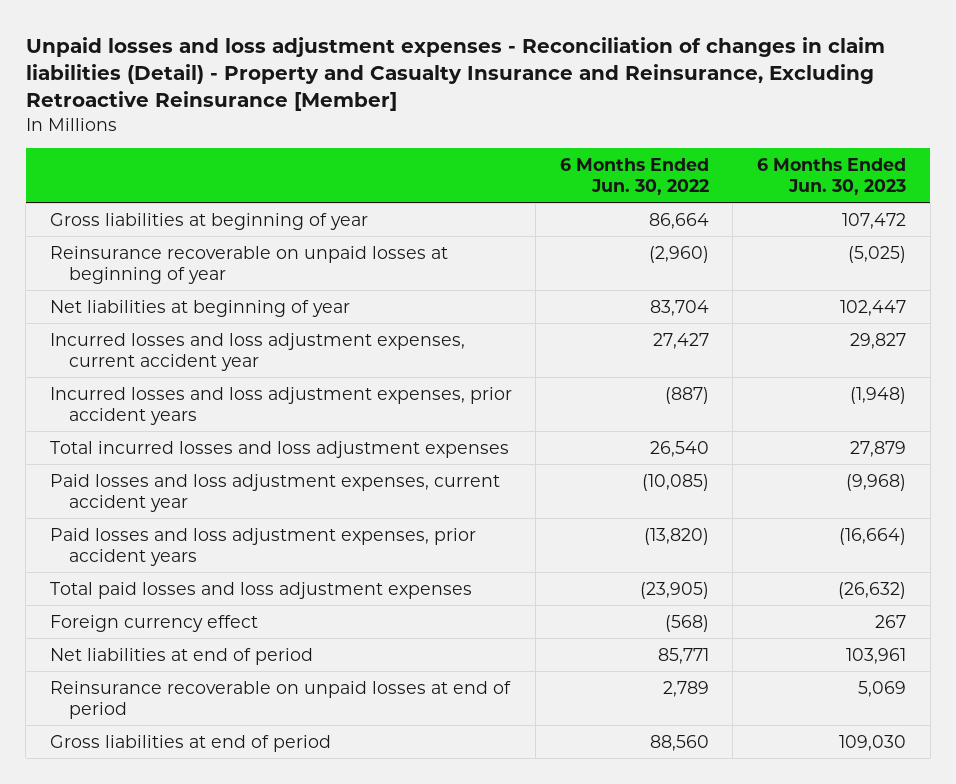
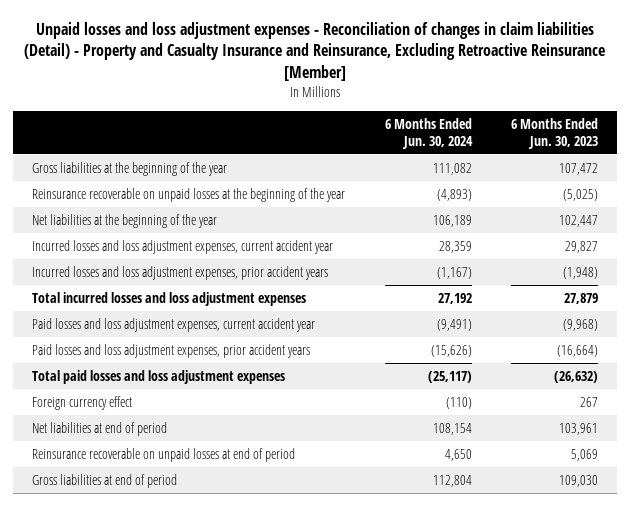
[559,157,709,196] 6 Months Ended Jun. 30, 2022 -> none
none -> [384,117,473,150] 6 Months Ended Jun. 30, 2024
[49,212,368,230] Gross liabilities at beginning of year -> [32,161,228,176] Gross liabilities at the beginning of the year
[49,245,448,284] Reinsurance recoverable on unpaid losses at beginning of year -> [32,187,346,202] Reinsurance recoverable on unpaid losses at the beginning of the year
[49,299,350,317] Net liabilities at beginning of year -> [32,213,218,228] Net liabilities at the beginning of the year

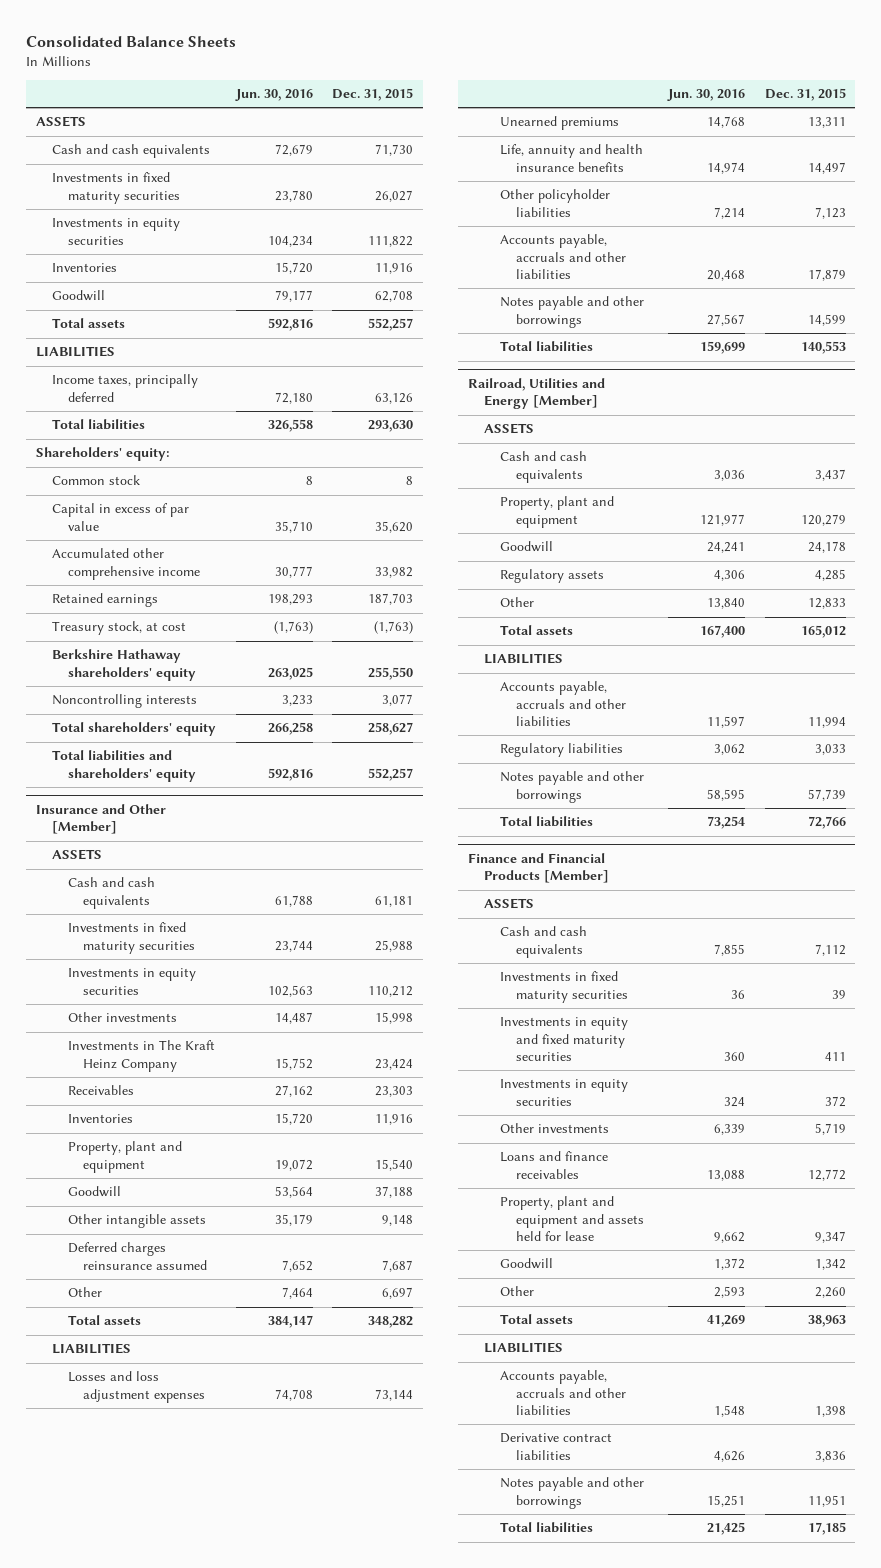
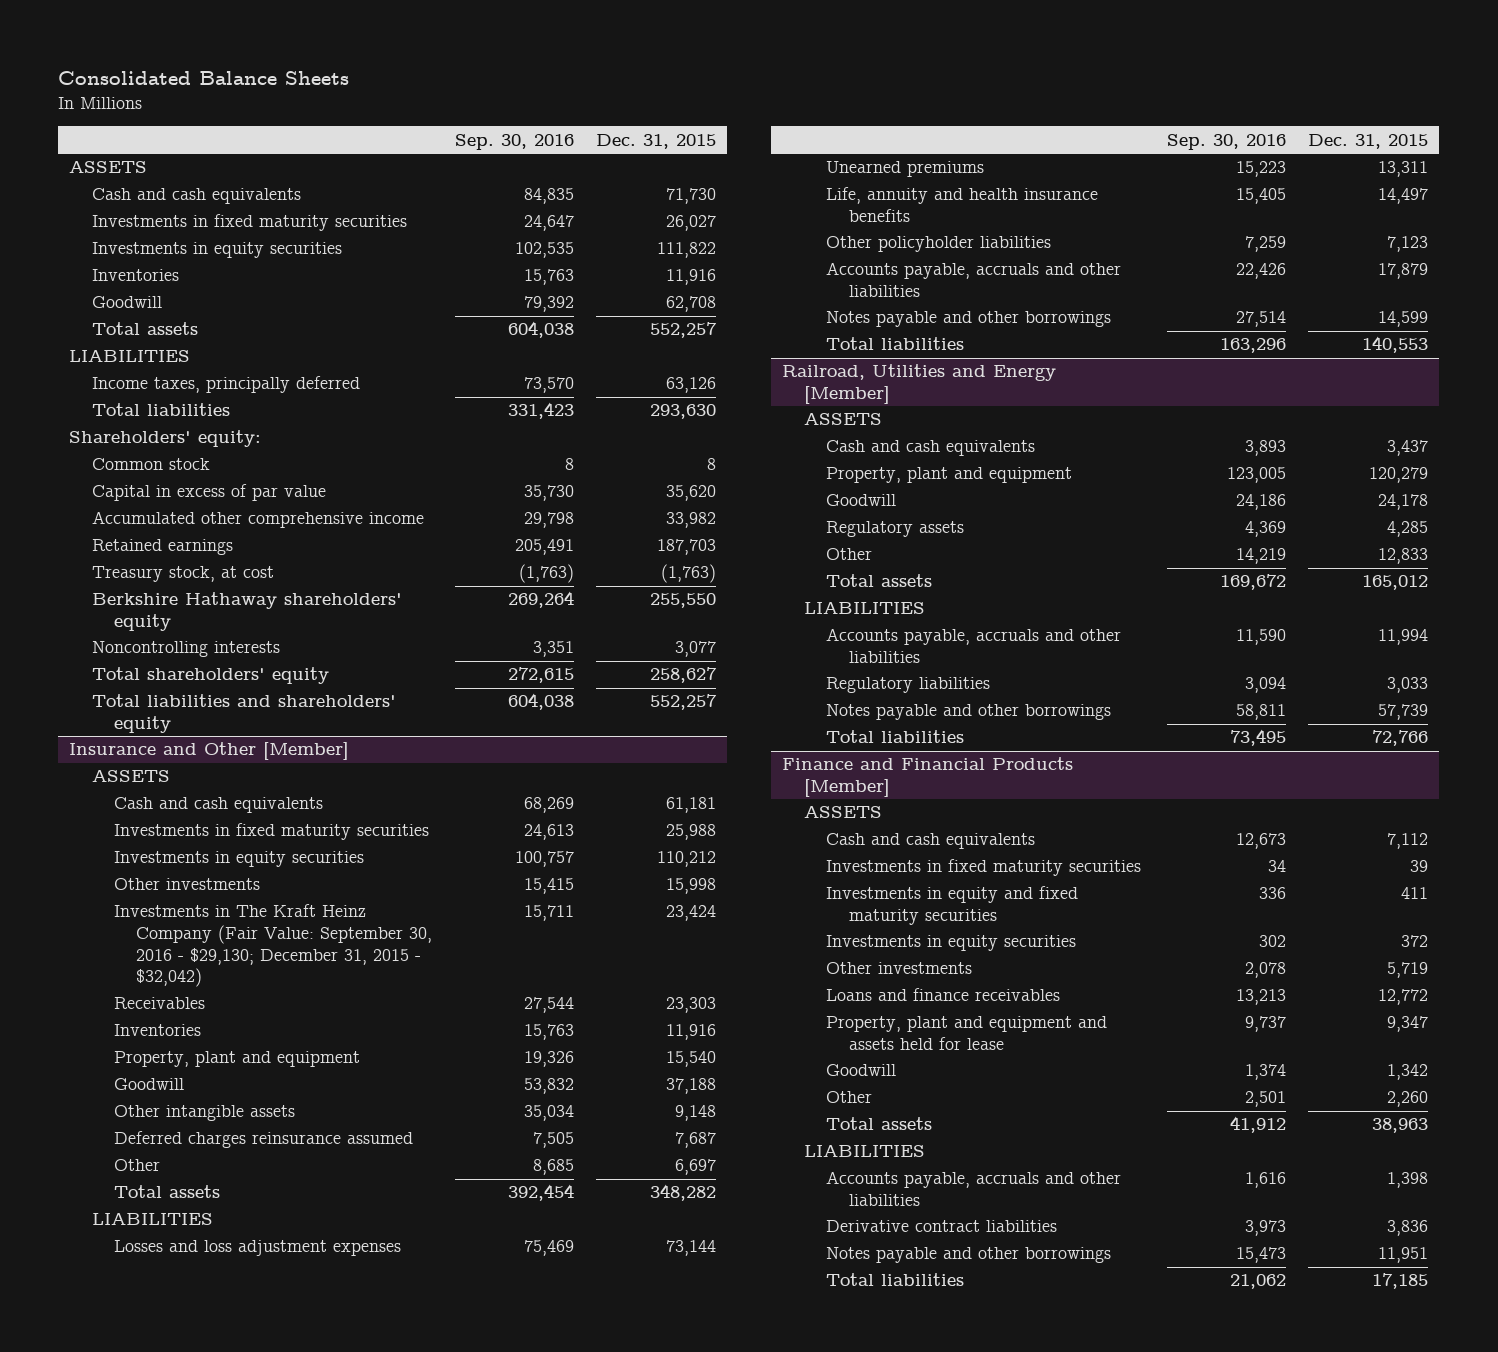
[234,88,313,101] Jun. 30, 2016 -> none
none -> [454,133,574,150] Sep. 30, 2016
[67,1040,215,1072] Investments in The Kraft Heinz Company -> [114,904,433,988] Investments in The Kraft Heinz Company (Fair Value: September 30, 2016 - $29,130; December 31, 2015 - $32,042)

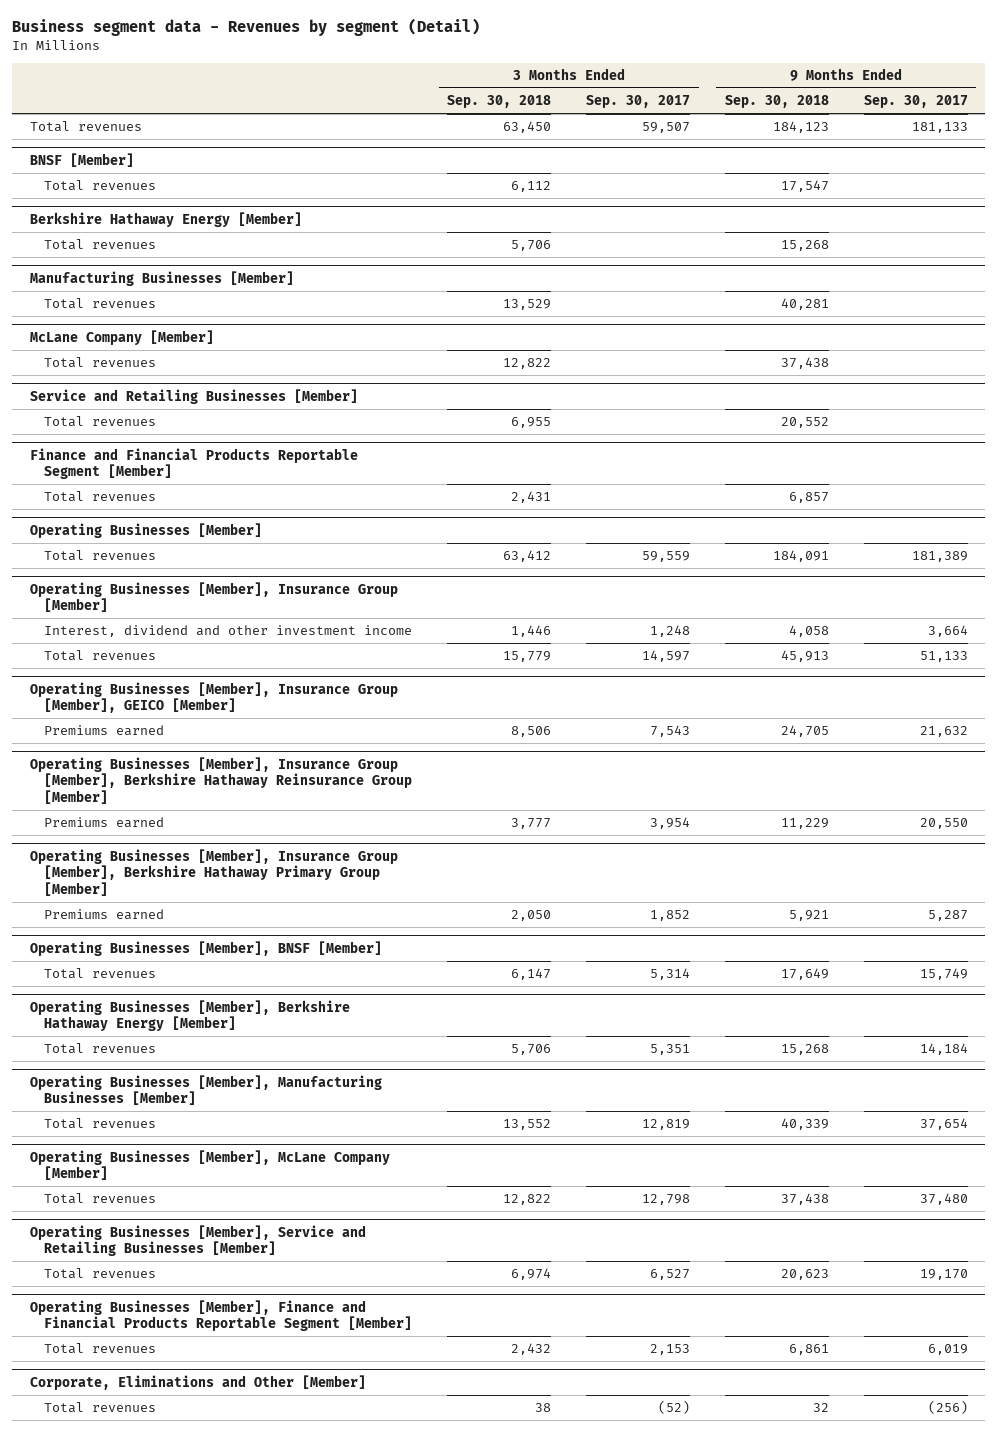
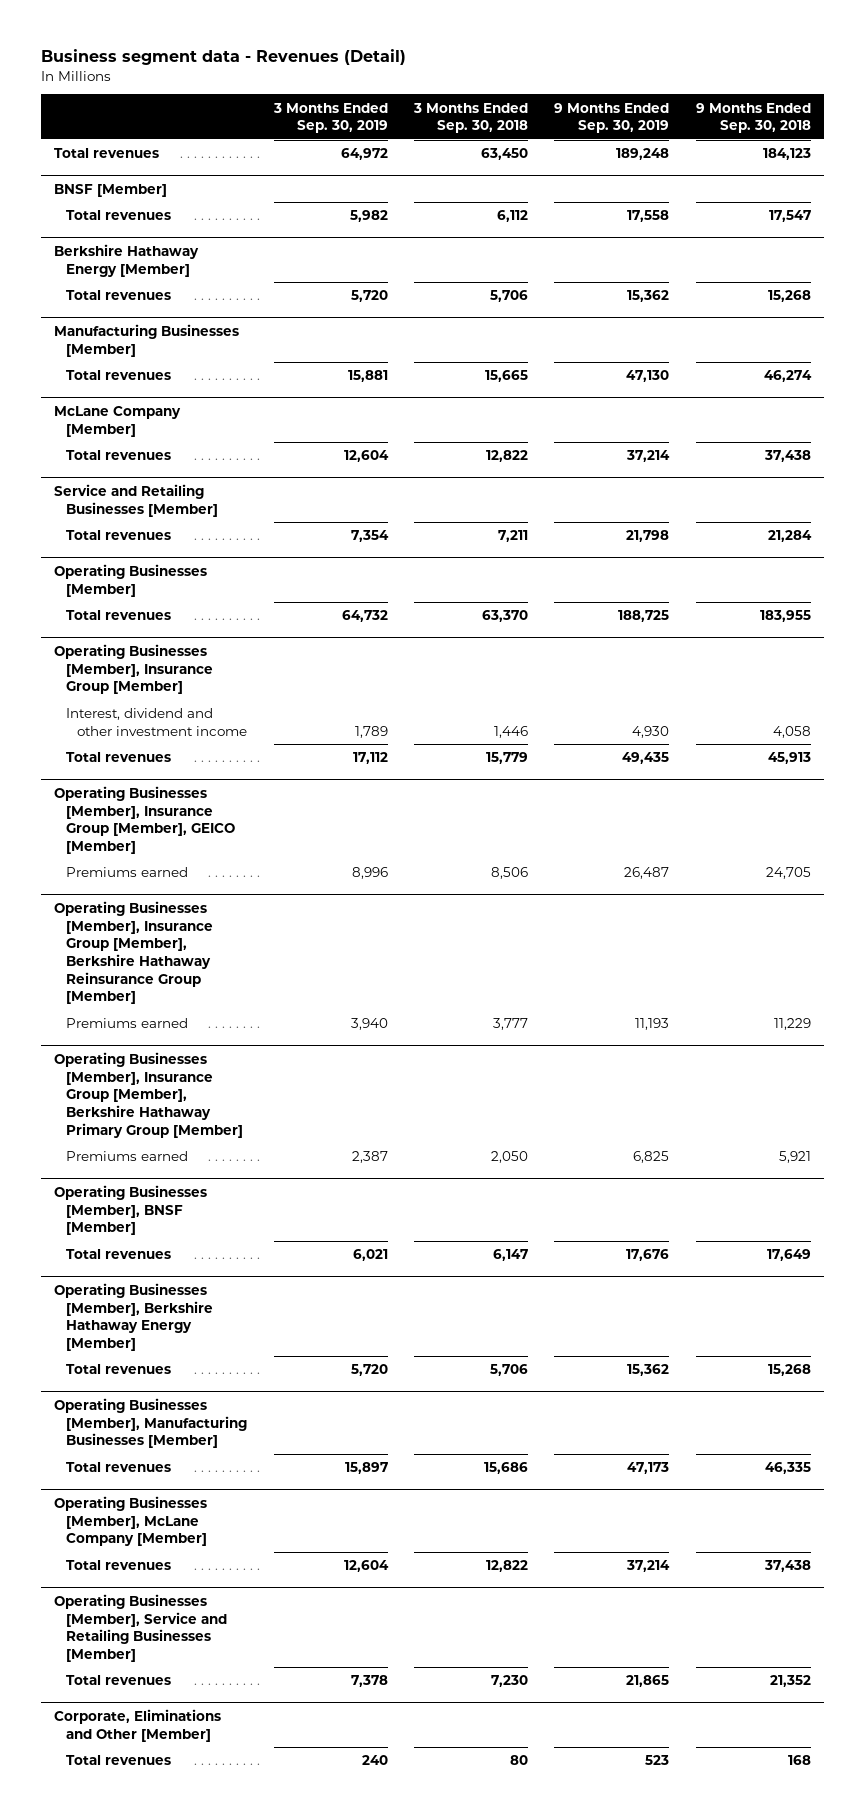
[12,18,481,37] Business segment data - Revenues by segment (Detail) -> [40,49,406,66] Business segment data - Revenues (Detail)
[586,95,691,109] Sep. 30, 2017 -> none
[863,95,968,109] Sep. 30, 2017 -> none
none -> [272,102,388,134] 3 Months Ended Sep. 30, 2019
none -> [554,102,670,134] 9 Months Ended Sep. 30, 2019
[503,299,552,311] 13,529 -> [484,370,528,383] 15,665
[780,298,829,311] 40,281 -> [763,370,812,383] 46,274
[29,447,358,480] Finance and Financial Products Reportable Segment [Member] -> none
[44,491,157,503] Total revenues -> none
[511,417,552,429] 6,955 -> [497,530,528,543] 7,211
[780,417,829,429] 20,552 -> [767,530,812,543] 21,284
[503,550,552,563] 63,412 -> [481,610,528,623] 63,370
[772,550,829,563] 184,091 -> [759,610,811,623] 183,955
[503,1119,552,1131] 13,552 -> [483,1462,528,1475] 15,686
[780,1118,829,1131] 40,339 -> [764,1462,811,1475] 46,335
[29,1299,413,1332] Operating Businesses [Member], Finance and Financial Products Reportable Segment [Member] -> none
[44,1343,157,1355] Total revenues -> none
[511,1268,552,1281] 6,974 -> [490,1675,528,1688] 7,230
[780,1269,829,1281] 20,623 -> [769,1675,811,1688] 21,352
[535,1403,552,1413] 38 -> [509,1755,528,1766] 80
[812,1403,829,1413] 32 -> [787,1755,811,1766] 168

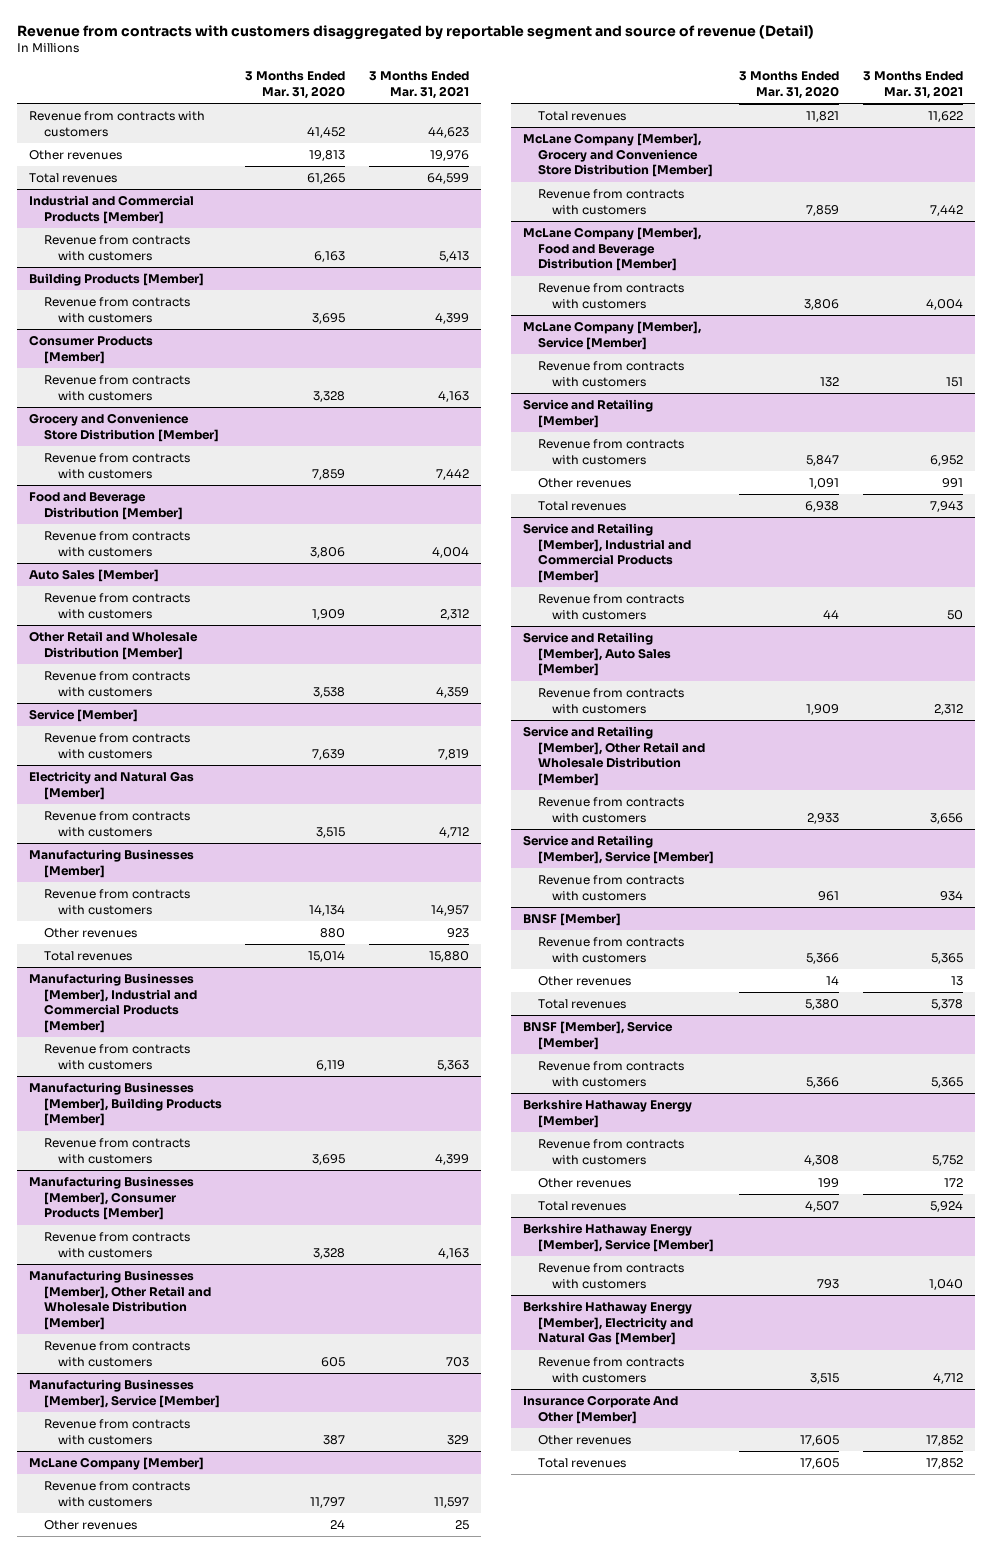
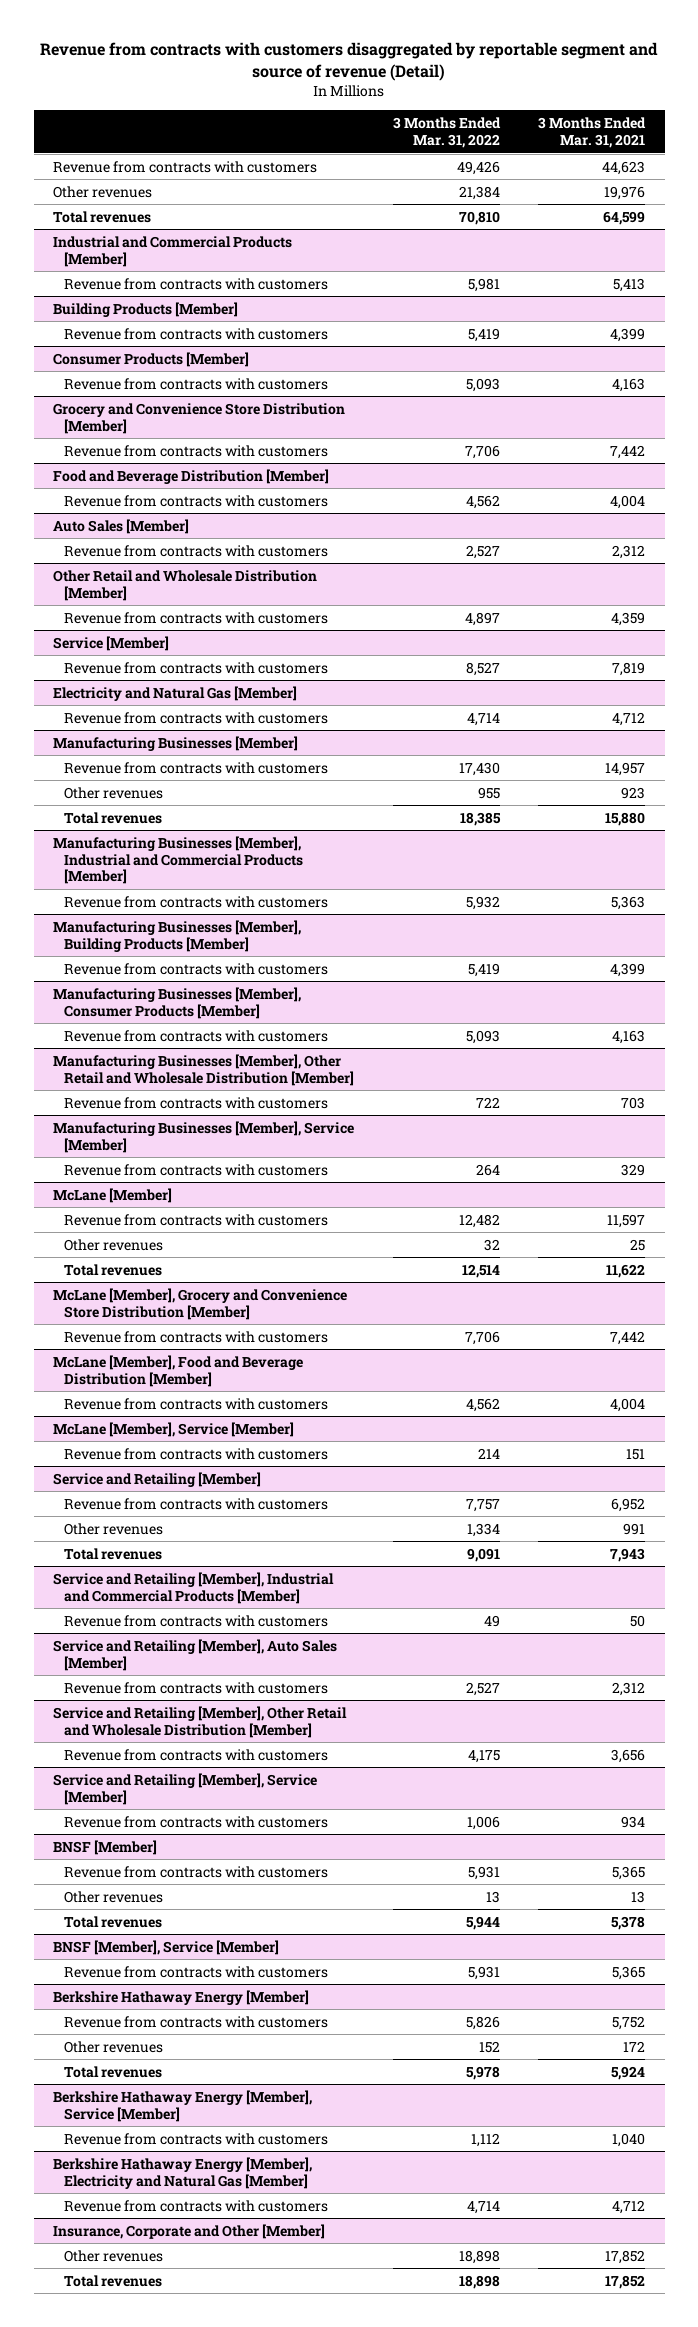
[245,71,346,99] 3 Months Ended Mar. 31, 2020 -> none
none -> [392,117,501,148] 3 Months Ended Mar. 31, 2022
[28,1457,204,1471] McLane Company [Member] -> [52,1187,172,1203] McLane [Member]
[523,133,713,178] McLane Company [Member], Grocery and Convenience Store Distribution [Member] -> [52,1287,347,1320] McLane [Member], Grocery and Convenience Store Distribution [Member]
[523,227,702,272] McLane Company [Member], Food and Beverage Distribution [Member] -> [52,1354,303,1387] McLane [Member], Food and Beverage Distribution [Member]
[523,321,702,350] McLane Company [Member], Service [Member] -> [52,1421,294,1437] McLane [Member], Service [Member]
[523,1395,679,1424] Insurance Corporate And Other [Member] -> [52,2223,325,2239] Insurance, Corporate and Other [Member]

